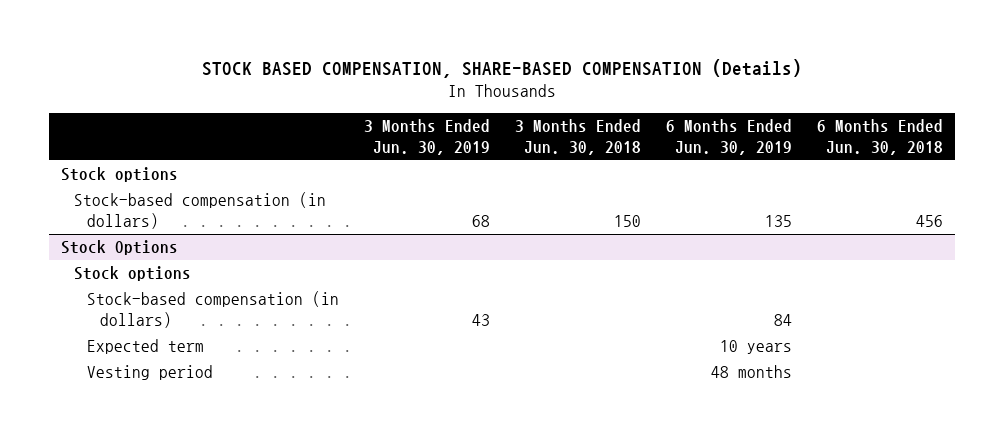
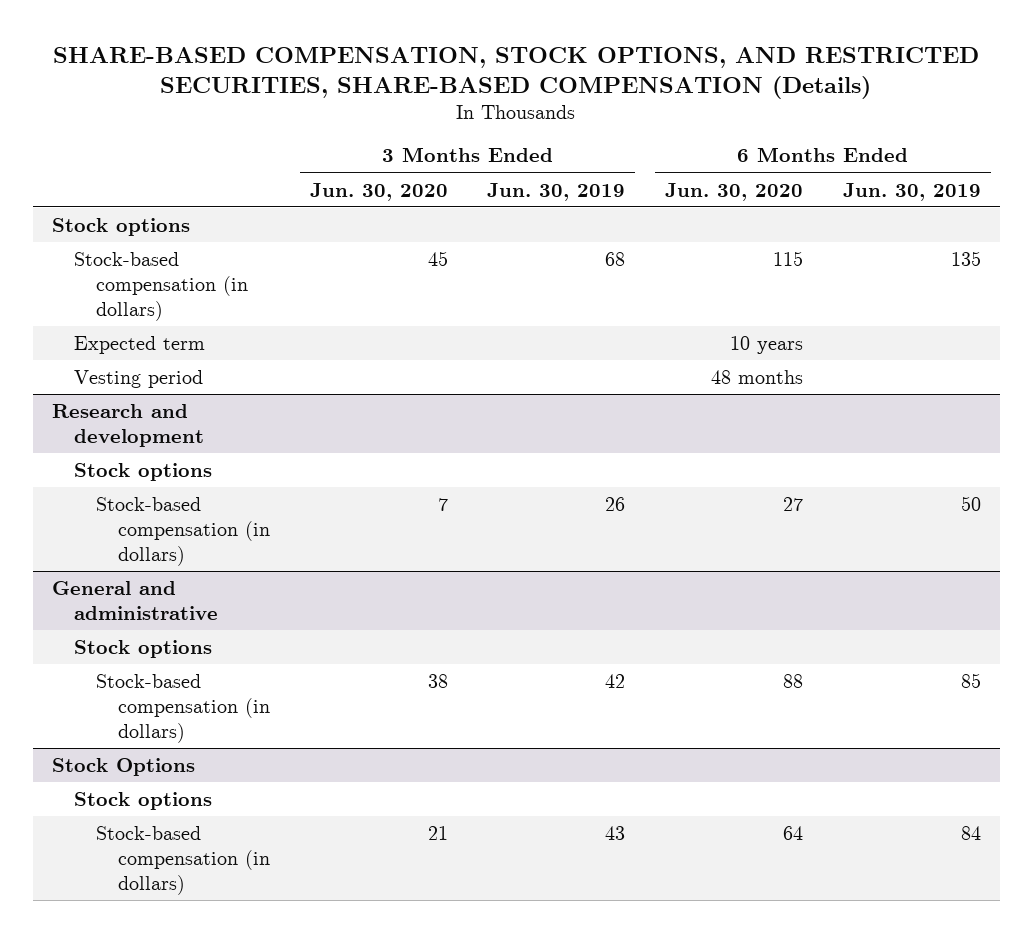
[202,59,803,79] STOCK BASED COMPENSATION, SHARE-BASED COMPENSATION (Details) -> [53,46,980,99] SHARE-BASED COMPENSATION, STOCK OPTIONS, AND RESTRICTED SECURITIES, SHARE-BASED COMPENSATION (Details)
[515,119,642,156] 3 Months Ended Jun. 30, 2018 -> none
[816,119,943,156] 6 Months Ended Jun. 30, 2018 -> none
none -> [309,182,448,201] Jun. 30, 2020
none -> [665,182,804,201] Jun. 30, 2020
none -> [74,335,206,354] Expected term
none -> [74,369,204,388] Vesting period
none -> [52,403,205,447] Research and development
none -> [74,462,213,481] Stock options
none -> [96,496,271,566] Stock-based compensation (in dollars)
none -> [52,580,219,620] General and administrative
none -> [74,639,213,658] Stock options
none -> [96,673,271,743] Stock-based compensation (in dollars)
[87,339,205,355] Expected term -> none
[87,365,214,381] Vesting period -> none

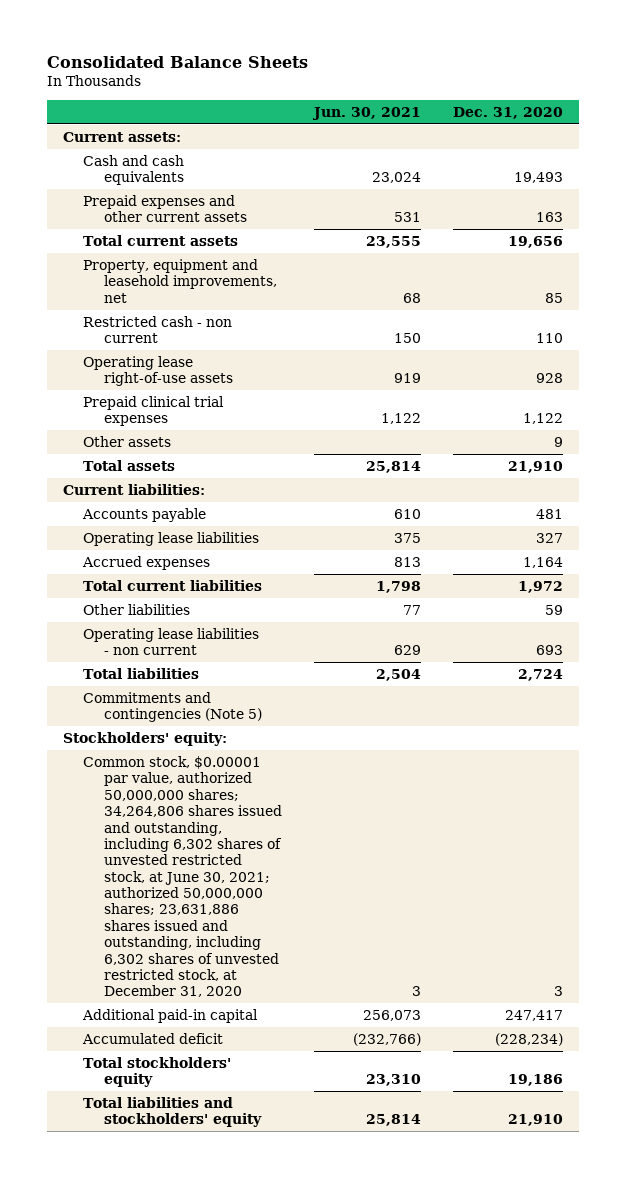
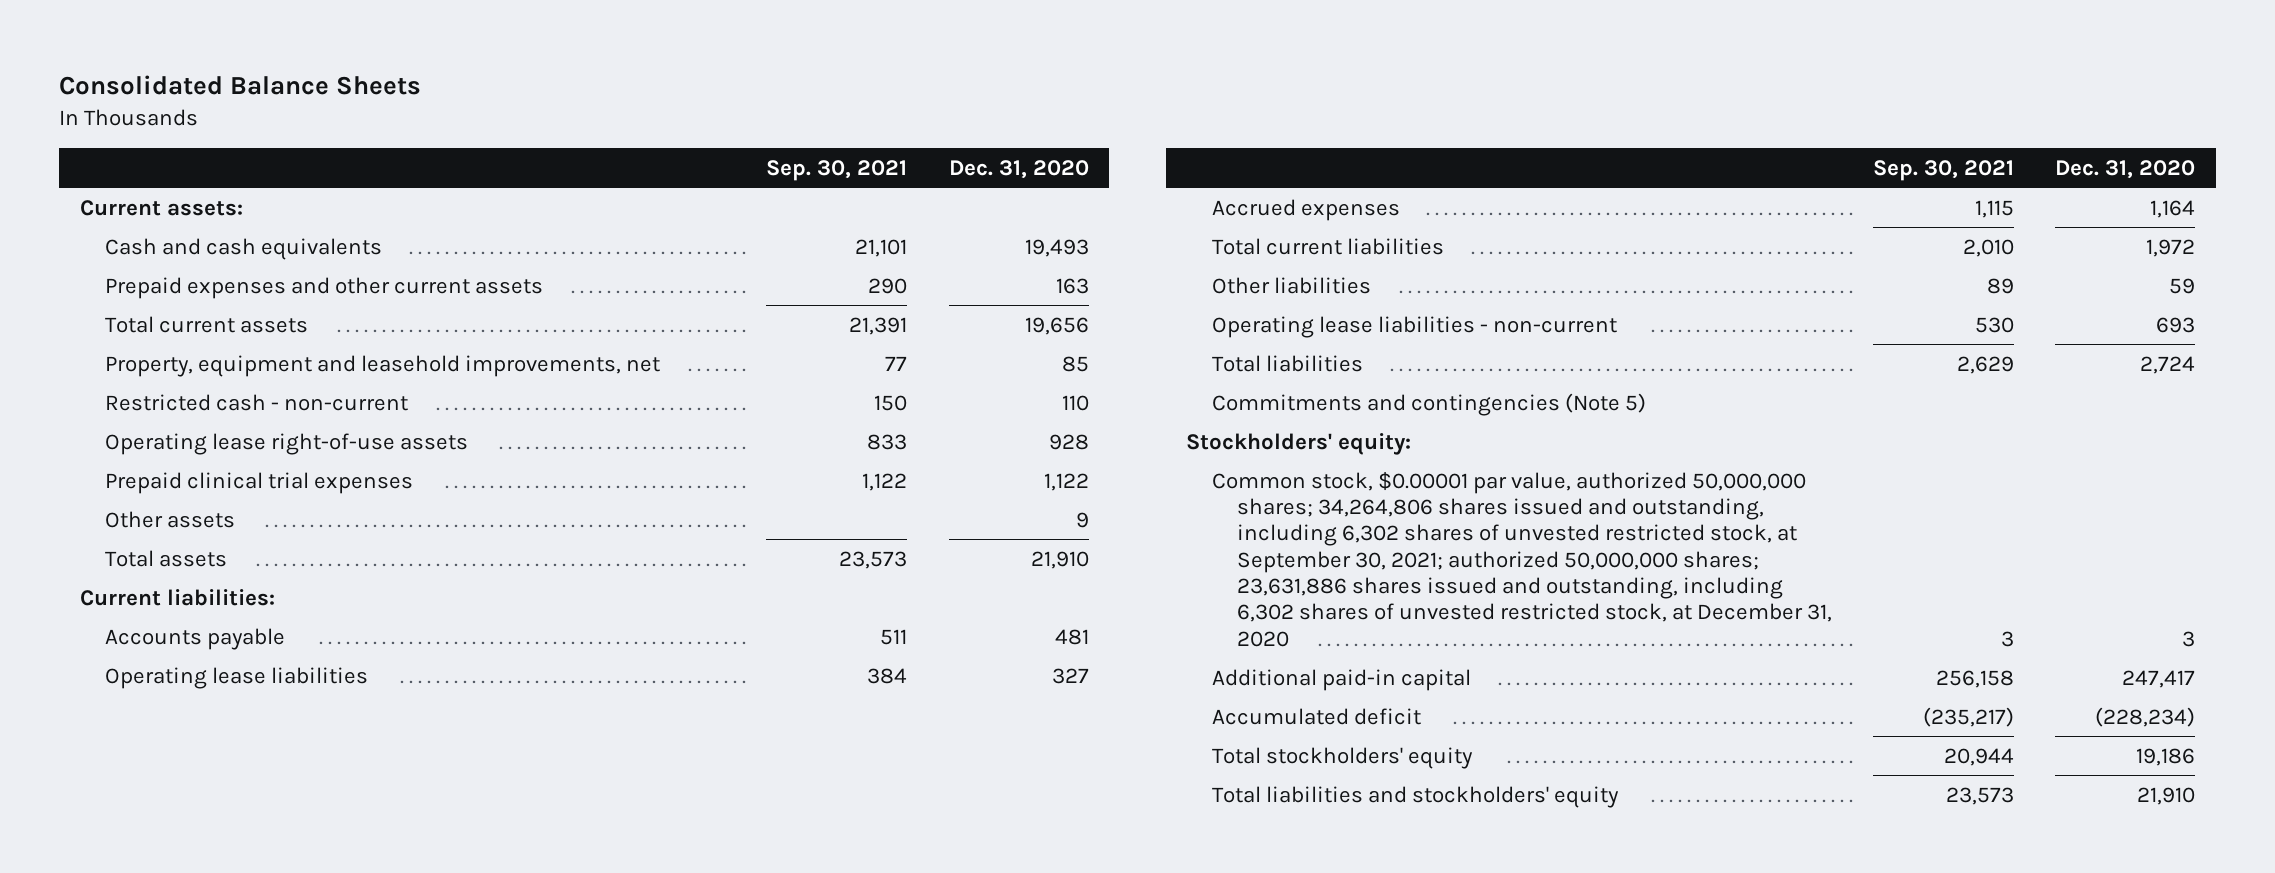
[312,106,422,120] Jun. 30, 2021 -> none
none -> [766,159,908,181] Sep. 30, 2021
[83,315,233,344] Restricted cash - non current -> [104,393,408,411] Restricted cash - non-current
[83,627,260,656] Operating lease liabilities - non current -> [1211,315,1617,338] Operating lease liabilities - non-current
[83,755,283,998] Common stock, $0.00001 par value, authorized 50,000,000 shares; 34,264,806 shares issued and outstanding, including 6,302 shares of unvested restricted stock, at June 30, 2021; authorized 50,000,000 shares; 23,631,886 shares issued and outstanding, including 6,302 shares of unvested restricted stock, at December 31, 2020 -> [1211,471,1833,647] Common stock, $0.00001 par value, authorized 50,000,000 shares; 34,264,806 shares issued and outstanding, including 6,302 shares of unvested restricted stock, at September 30, 2021; authorized 50,000,000 shares; 23,631,886 shares issued and outstanding, including 6,302 shares of unvested restricted stock, at December 31, 2020

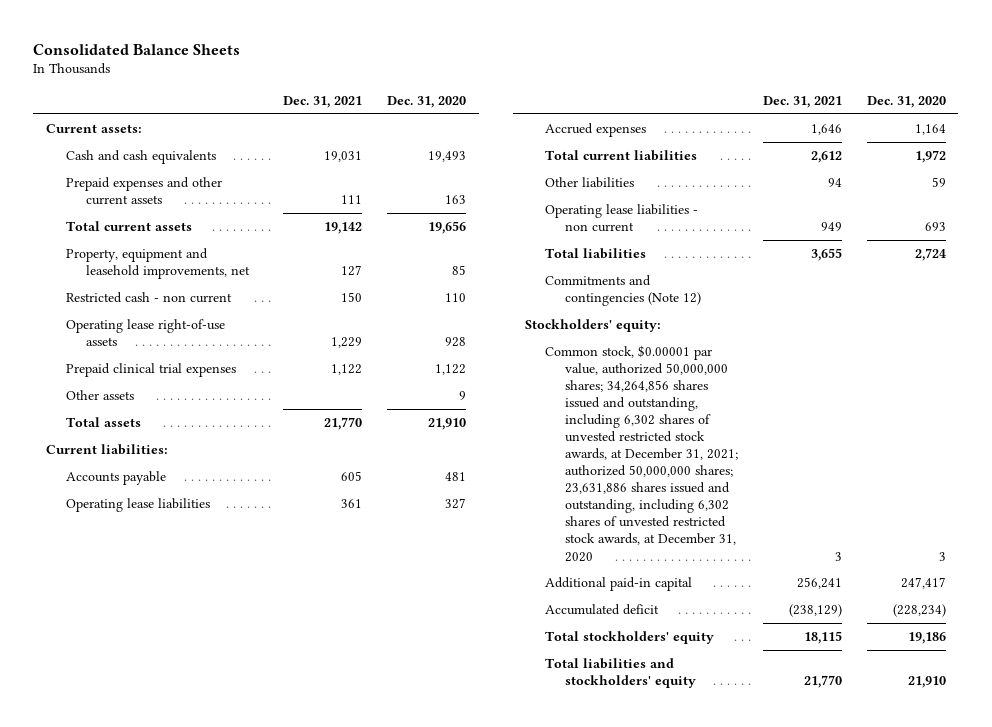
[766,159,908,181] Sep. 30, 2021 -> none
none -> [283,96,363,109] Dec. 31, 2021
[104,393,408,411] Restricted cash - non-current -> [65,291,232,303] Restricted cash - non current
[1211,315,1617,338] Operating lease liabilities - non-current -> [545,203,699,232] Operating lease liabilities - non current
[1211,392,1646,416] Commitments and contingencies (Note 5) -> [545,274,702,306] Commitments and contingencies (Note 12)
[1211,471,1833,647] Common stock, $0.00001 par value, authorized 50,000,000 shares; 34,264,806 shares issued and outstanding, including 6,302 shares of unvested restricted stock, at September 30, 2021; authorized 50,000,000 shares; 23,631,886 shares issued and outstanding, including 6,302 shares of unvested restricted stock, at December 31, 2020 -> [545,344,739,562] Common stock, $0.00001 par value, authorized 50,000,000 shares; 34,264,856 shares issued and outstanding, including 6,302 shares of unvested restricted stock awards, at December 31, 2021; authorized 50,000,000 shares; 23,631,886 shares issued and outstanding, including 6,302 shares of unvested restricted stock awards, at December 31, 2020

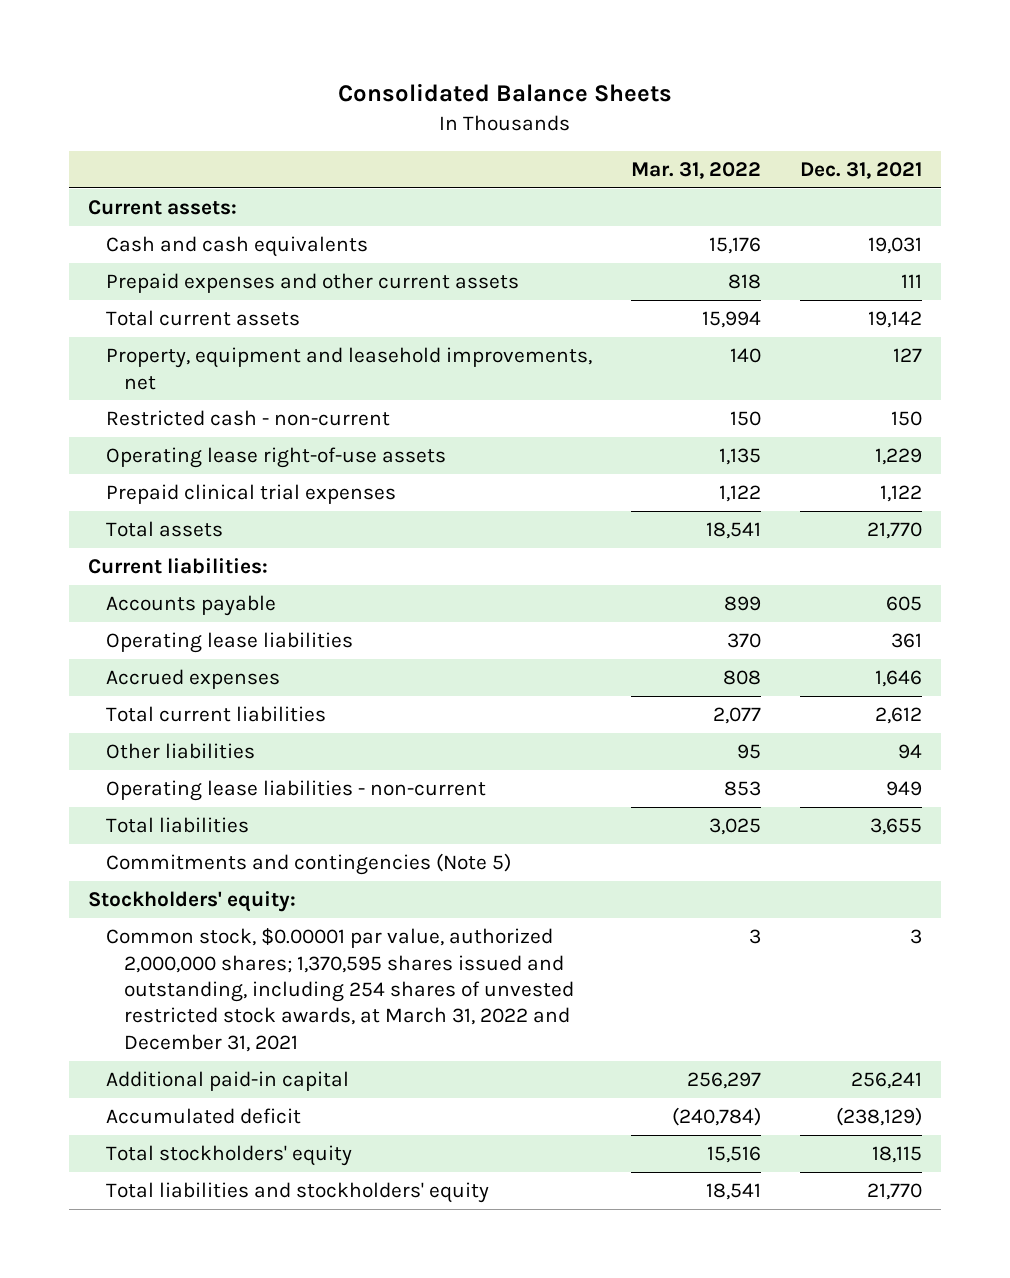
[387,96,467,109] Dec. 31, 2020 -> none
none -> [630,162,761,180] Mar. 31, 2022
[65,291,232,303] Restricted cash - non current -> [106,410,391,427] Restricted cash - non-current
[65,389,134,400] Other assets -> none
[545,203,699,232] Operating lease liabilities - non current -> [106,780,487,802] Operating lease liabilities - non-current
[545,274,702,306] Commitments and contingencies (Note 12) -> [106,853,512,876] Commitments and contingencies (Note 5)
[545,344,739,562] Common stock, $0.00001 par value, authorized 50,000,000 shares; 34,264,856 shares issued and outstanding, including 6,302 shares of unvested restricted stock awards, at December 31, 2021; authorized 50,000,000 shares; 23,631,886 shares issued and outstanding, including 6,302 shares of unvested restricted stock awards, at December 31, 2020 -> [106,928,574,1052] Common stock, $0.00001 par value, authorized 2,000,000 shares; 1,370,595 shares issued and outstanding, including 254 shares of unvested restricted stock awards, at March 31, 2022 and December 31, 2021

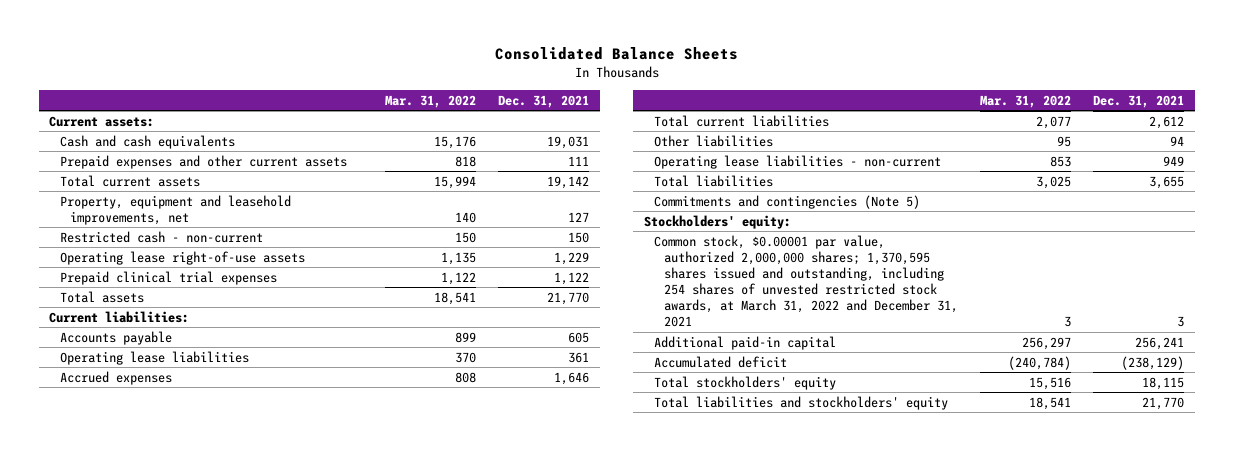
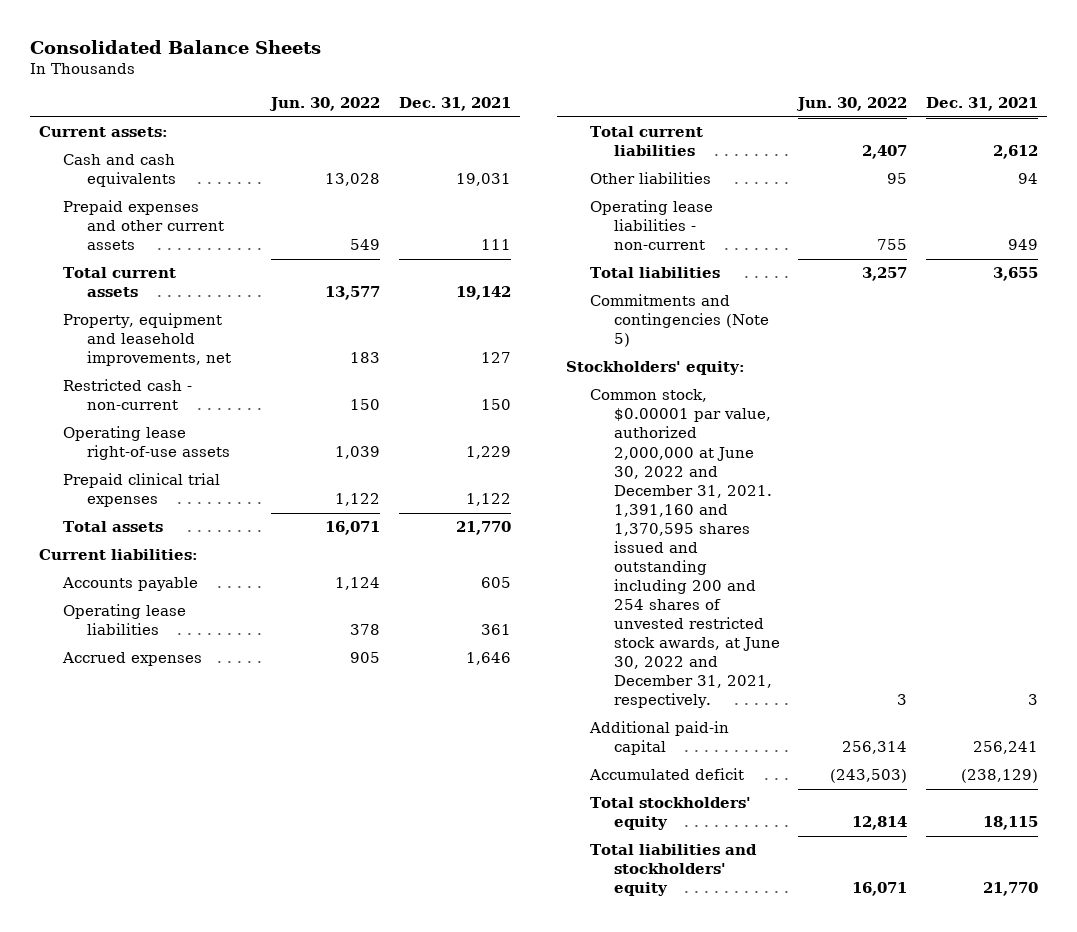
[385,94,477,108] Mar. 31, 2022 -> none
none -> [269,97,381,112] Jun. 30, 2022
[654,234,959,328] Common stock, $0.00001 par value, authorized 2,000,000 shares; 1,370,595 shares issued and outstanding, including 254 shares of unvested restricted stock awards, at March 31, 2022 and December 31, 2021 -> [590,389,781,709] Common stock, $0.00001 par value, authorized 2,000,000 at June 30, 2022 and December 31, 2021. 1,391,160 and 1,370,595 shares issued and outstanding including 200 and 254 shares of unvested restricted stock awards, at June 30, 2022 and December 31, 2021, respectively.

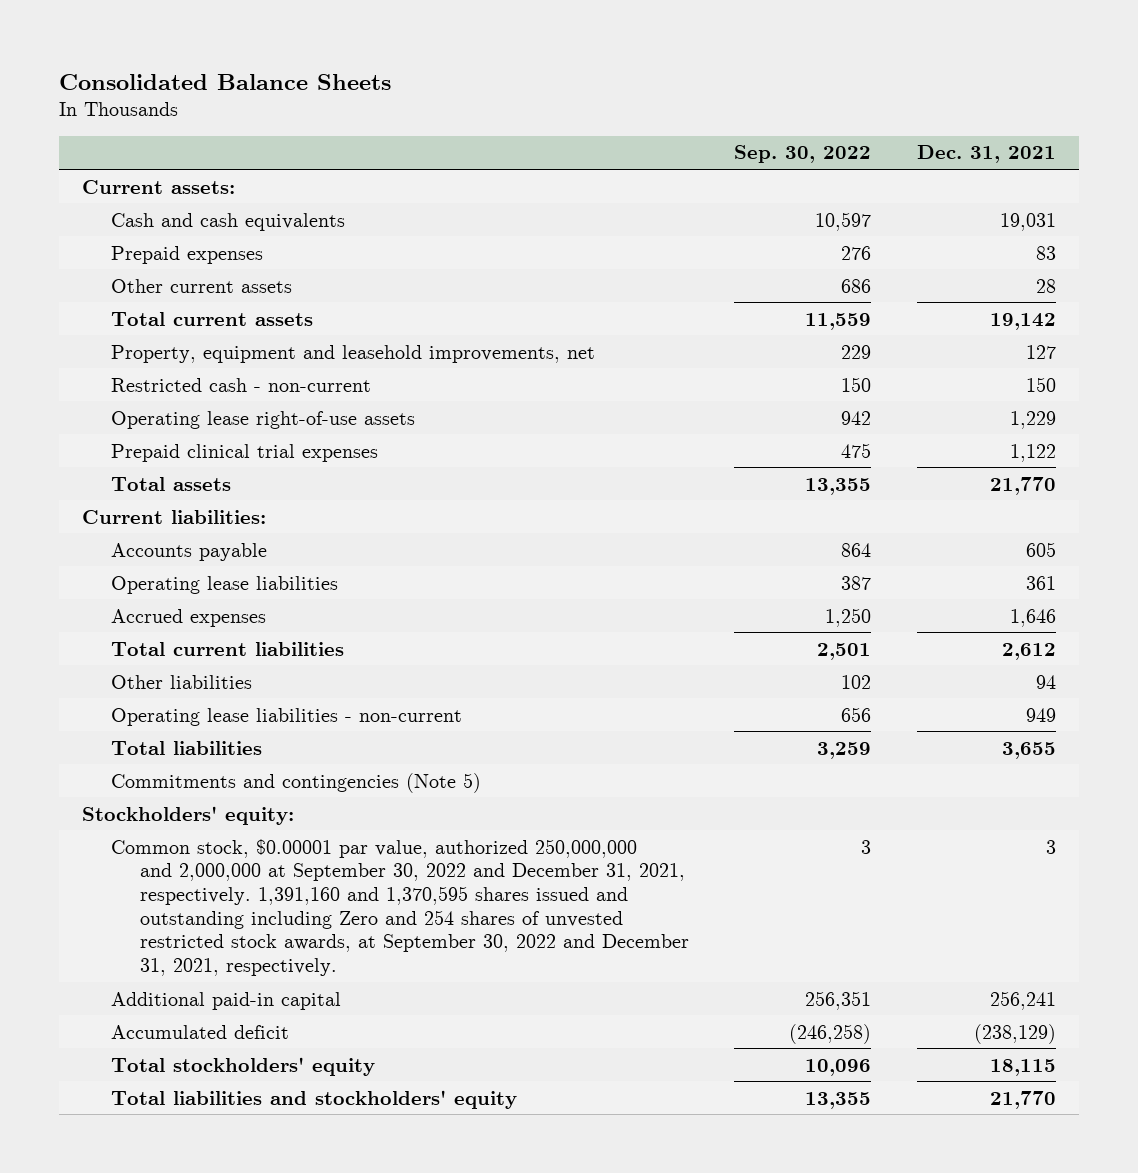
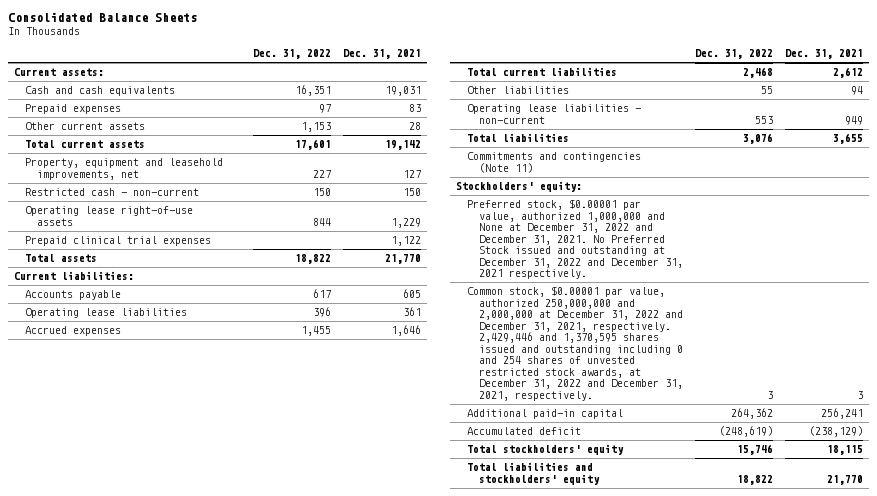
[734,145,872,164] Sep. 30, 2022 -> none
none -> [252,49,331,60] Dec. 31, 2022
[110,772,481,793] Commitments and contingencies (Note 5) -> [467,152,642,173] Commitments and contingencies (Note 11)
none -> [467,199,683,280] Preferred stock, $0.00001 par value, authorized 1,000,000 and None at December 31, 2022 and December 31, 2021. No Preferred Stock issued and outstanding at December 31, 2022 and December 31, 2021 respectively.
[110,838,689,977] Common stock, $0.00001 par value, authorized 250,000,000 and 2,000,000 at September 30, 2022 and December 31, 2021, respectively. 1,391,160 and 1,370,595 shares issued and outstanding including Zero and 254 shares of unvested restricted stock awards, at September 30, 2022 and December 31, 2021, respectively. -> [467,286,683,401] Common stock, $0.00001 par value, authorized 250,000,000 and 2,000,000 at December 31, 2022 and December 31, 2021, respectively. 2,429,446 and 1,370,595 shares issued and outstanding including 0 and 254 shares of unvested restricted stock awards, at December 31, 2022 and December 31, 2021, respectively.

